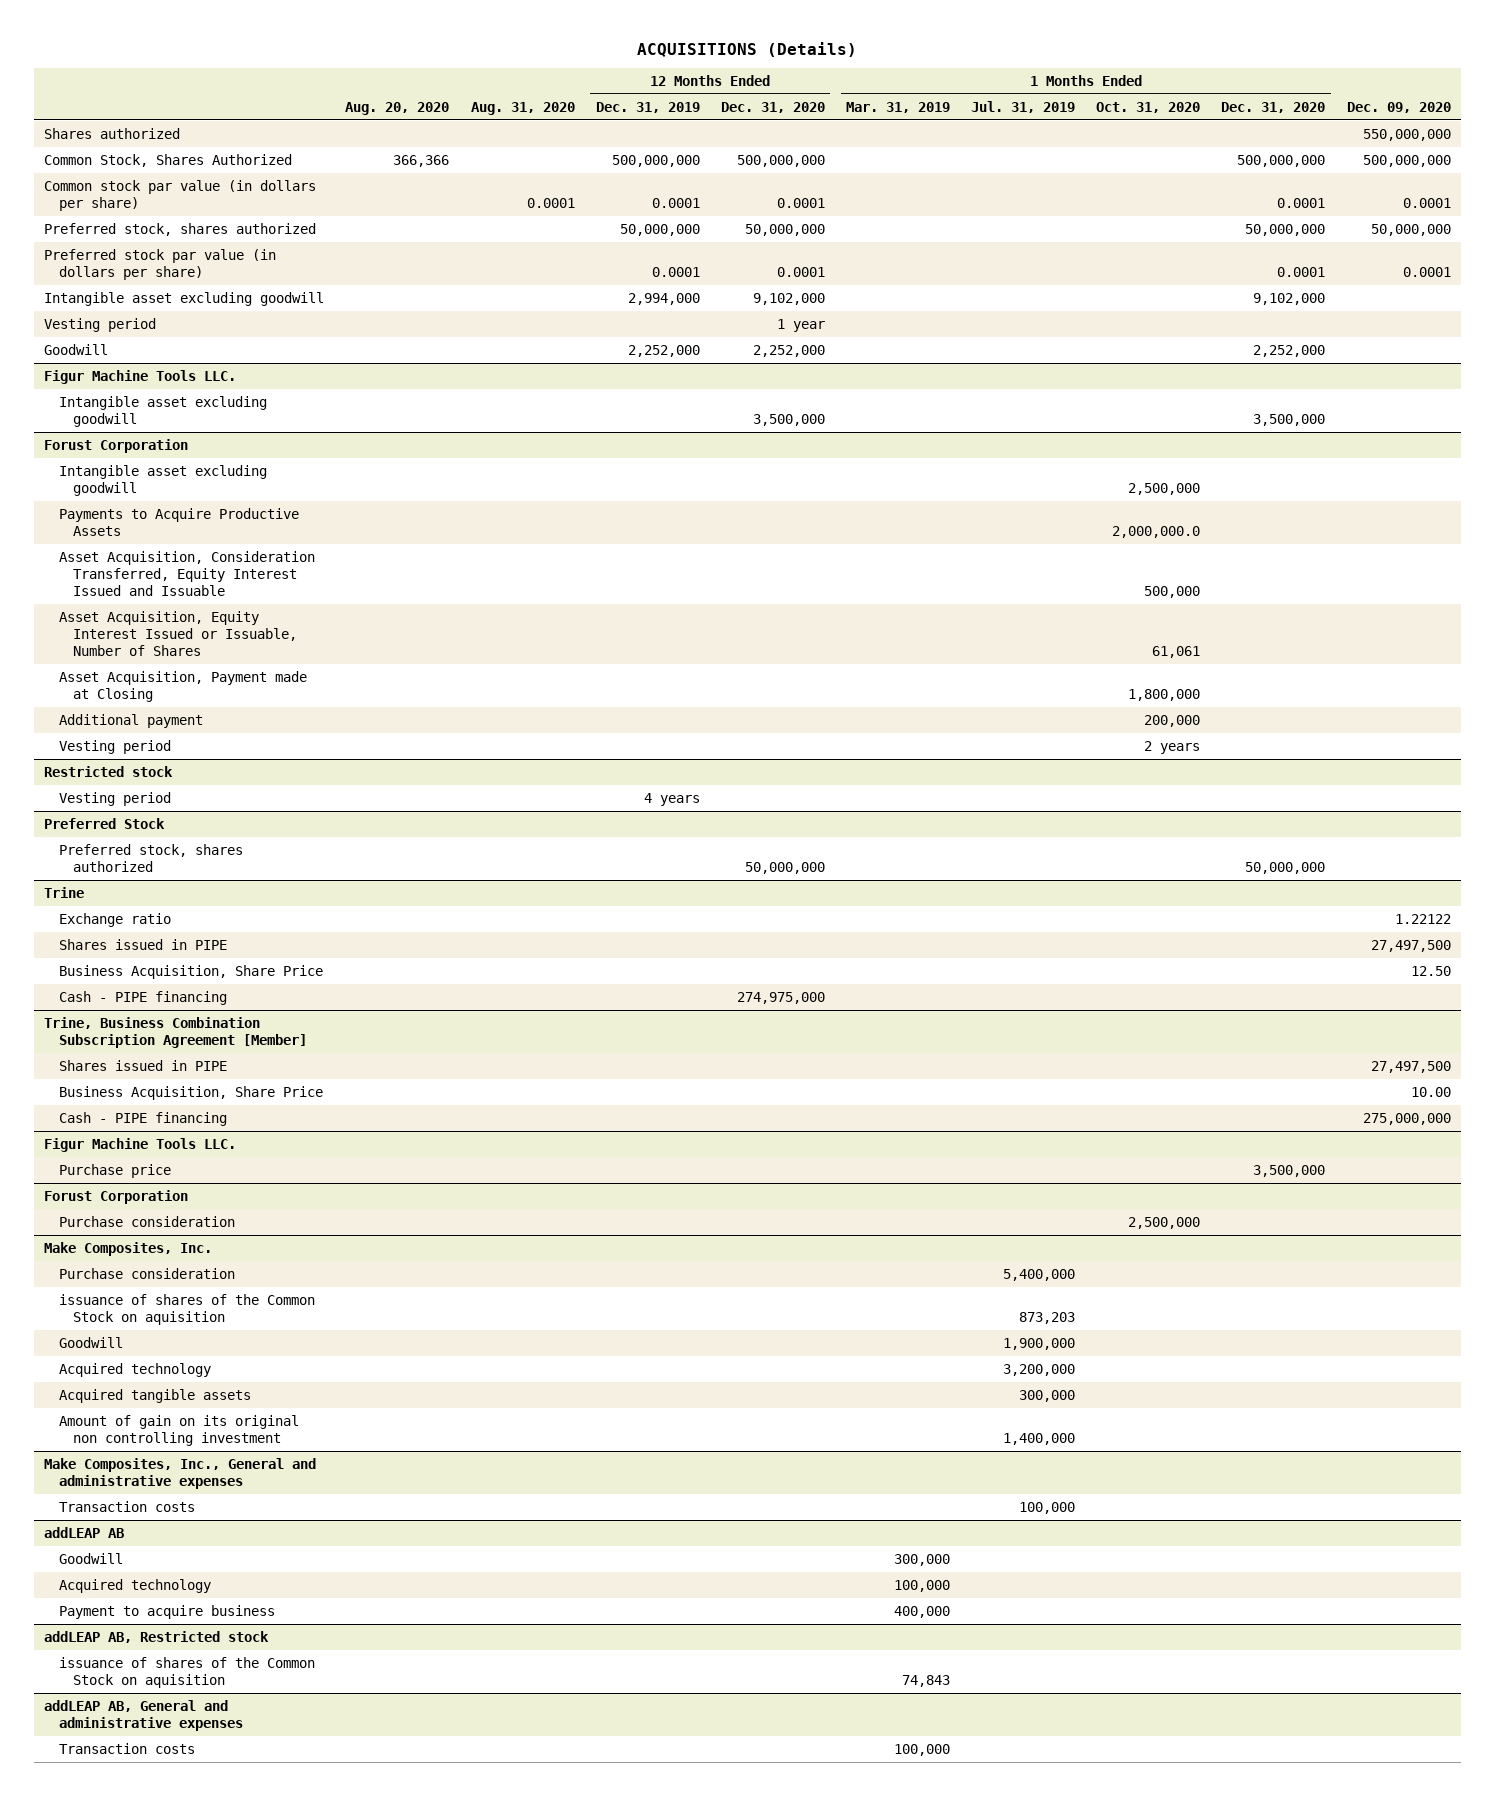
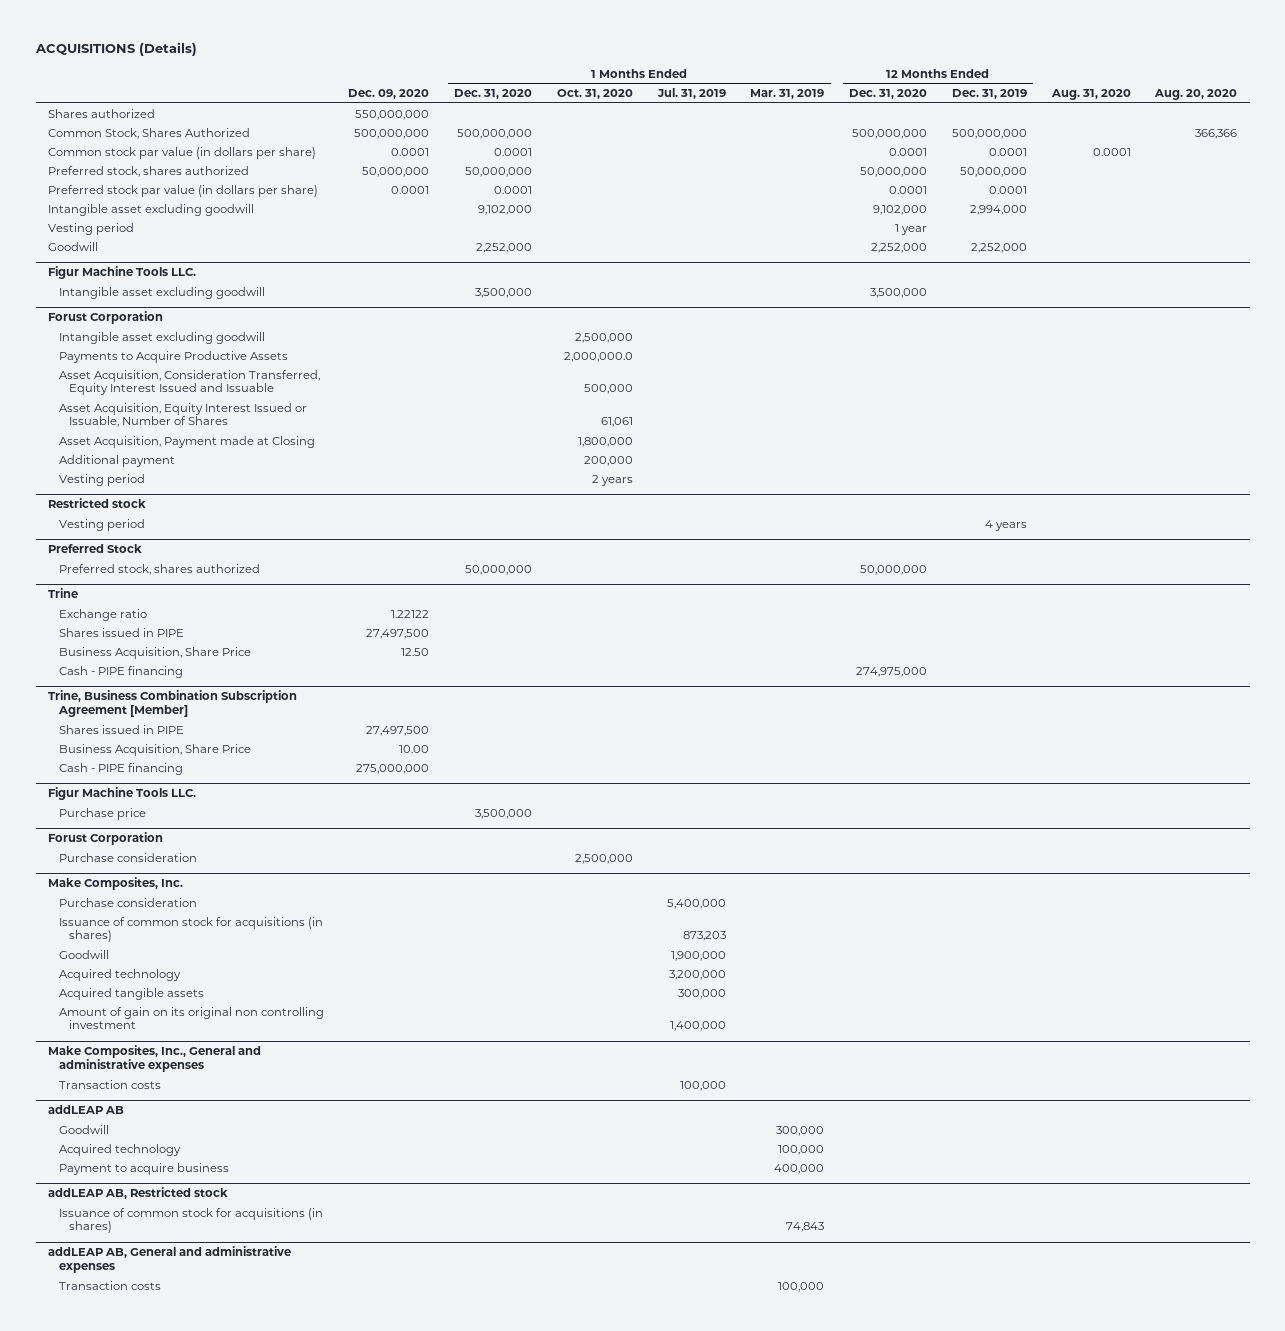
[58,1293,315,1325] issuance of shares of the Common Stock on aquisition -> [58,916,323,943] Issuance of common stock for acquisitions (in shares)
[58,1656,315,1688] issuance of shares of the Common Stock on aquisition -> [58,1207,323,1234] Issuance of common stock for acquisitions (in shares)

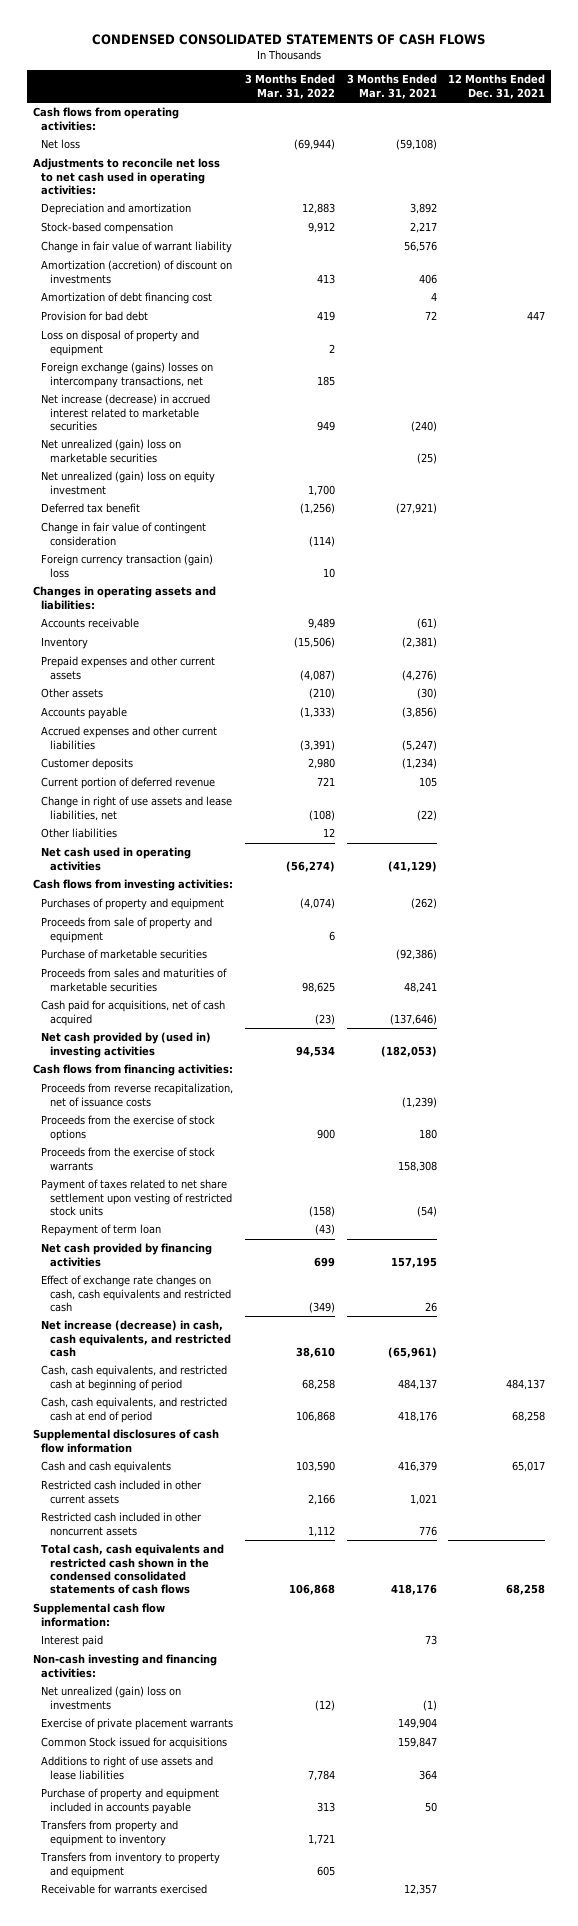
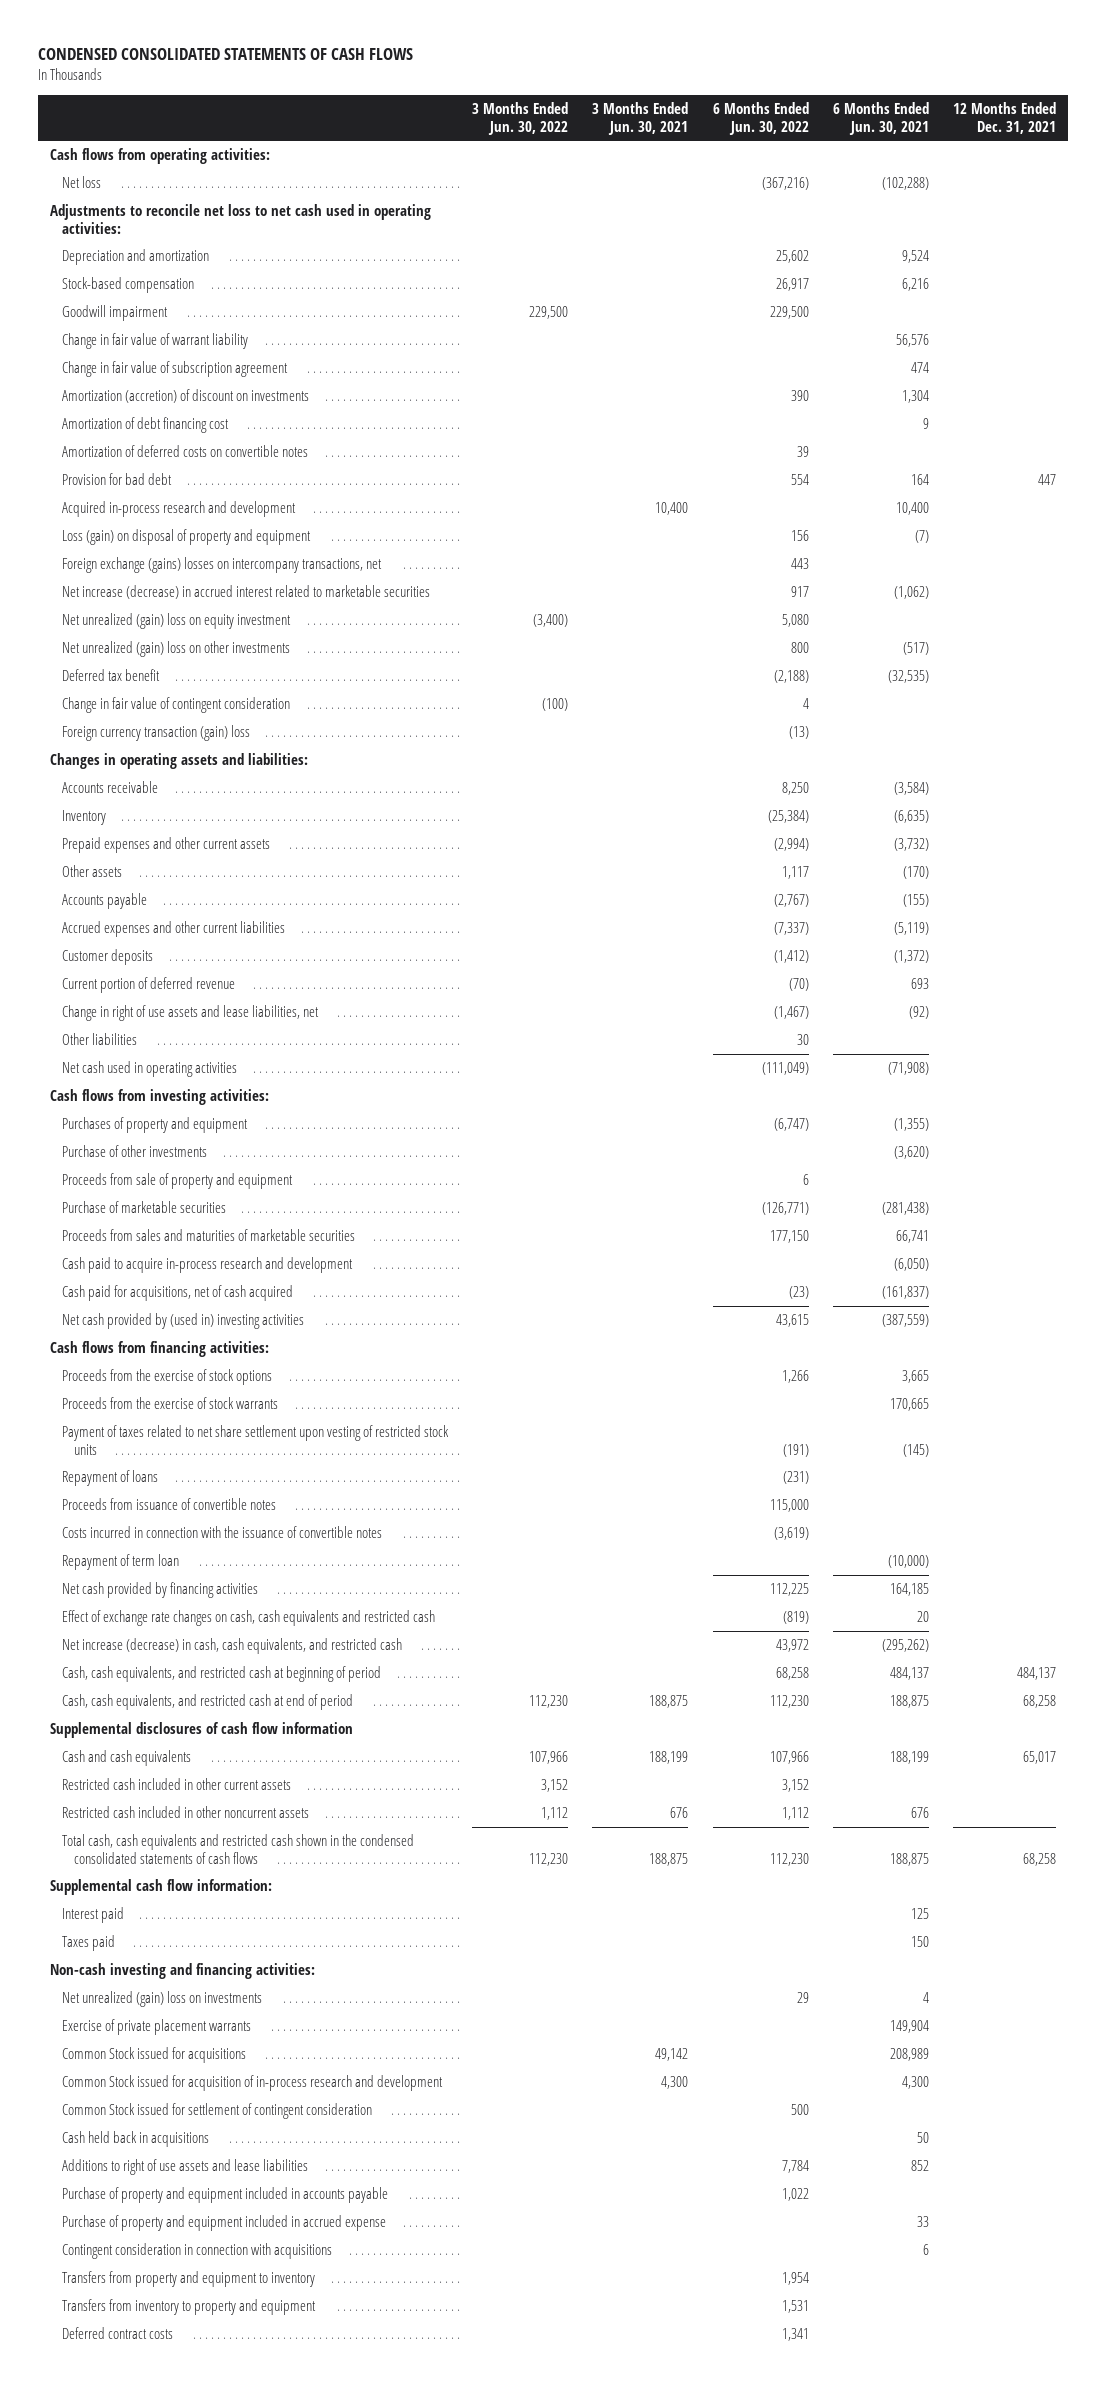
[245,74,336,99] 3 Months Ended Mar. 31, 2022 -> none
[346,74,437,99] 3 Months Ended Mar. 31, 2021 -> none
none -> [472,101,569,135] 3 Months Ended Jun. 30, 2022
none -> [592,101,689,135] 3 Months Ended Jun. 30, 2021
none -> [712,101,809,135] 6 Months Ended Jun. 30, 2022
none -> [832,101,929,135] 6 Months Ended Jun. 30, 2021
none -> [61,305,168,322] Goodwill impairment
none -> [61,361,288,378] Change in fair value of subscription agreement
none -> [61,445,308,458] Amortization of deferred costs on convertible notes
none -> [61,501,296,518] Acquired in-process research and development
[41,330,200,356] Loss on disposal of property and equipment -> [61,529,311,546] Loss (gain) on disposal of property and equipment
[41,439,182,463] Net unrealized (gain) loss on marketable securities -> none
none -> [61,641,290,658] Net unrealized (gain) loss on other investments
none -> [61,1145,207,1158] Purchase of other investments
none -> [61,1257,353,1274] Cash paid to acquire in-process research and development
[41,1083,234,1107] Proceeds from reverse recapitalization, net of issuance costs -> none
none -> [61,1470,158,1487] Repayment of loans
none -> [61,1498,276,1511] Proceeds from issuance of convertible notes
none -> [61,1526,382,1539] Costs incurred in connection with the issuance of convertible notes
none -> [61,1935,115,1952] Taxes paid
none -> [61,2075,443,2092] Common Stock issued for acquisition of in-process research and development
none -> [61,2103,372,2120] Common Stock issued for settlement of contingent consideration
none -> [61,2131,209,2148] Cash held back in acquisitions
none -> [61,2215,386,2232] Purchase of property and equipment included in accrued expense
none -> [61,2243,332,2260] Contingent consideration in connection with acquisitions
[41,1884,208,1895] Receivable for warrants exercised -> none
none -> [61,2327,173,2340] Deferred contract costs

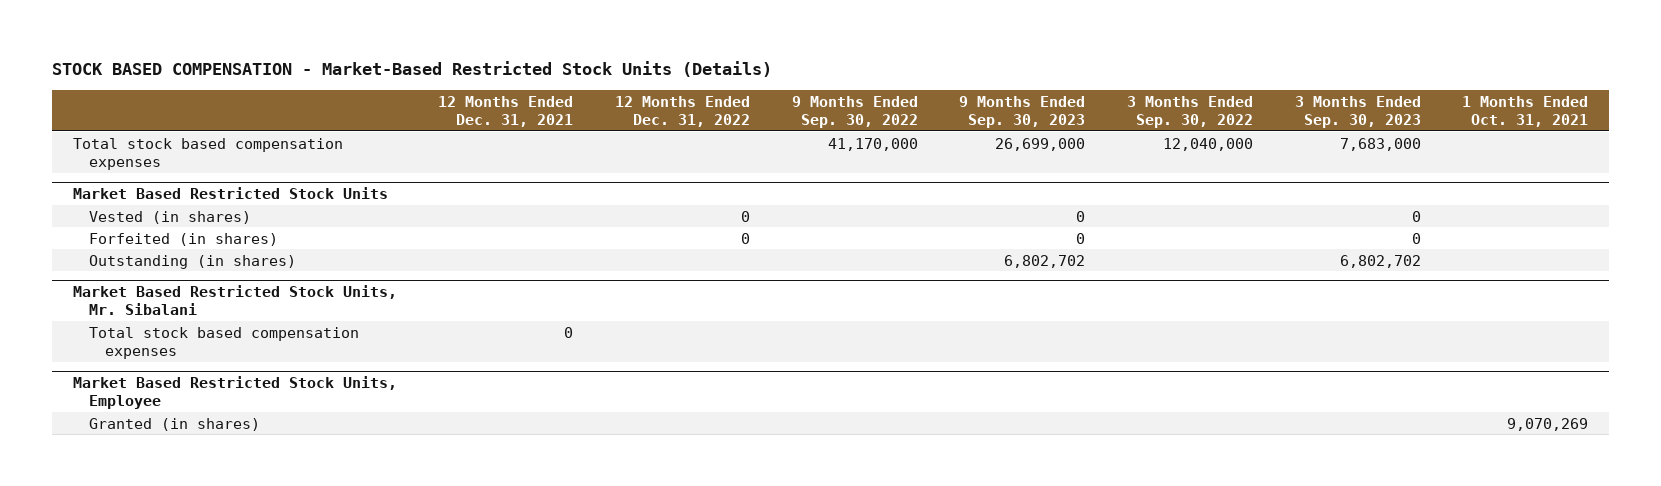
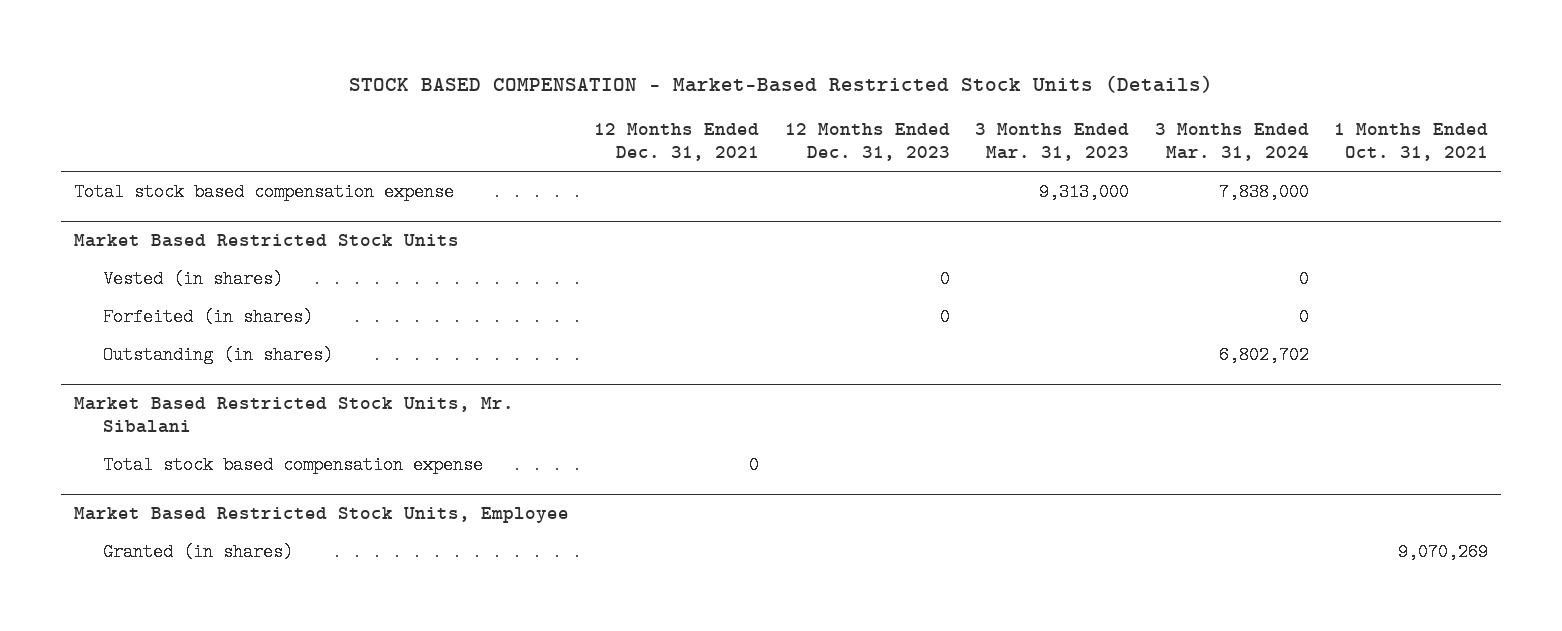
[615,95,751,127] 12 Months Ended Dec. 31, 2022 -> none
[791,95,918,128] 9 Months Ended Sep. 30, 2022 -> none
[959,95,1086,128] 9 Months Ended Sep. 30, 2023 -> none
[1127,95,1254,128] 3 Months Ended Sep. 30, 2022 -> none
[1294,95,1421,128] 3 Months Ended Sep. 30, 2023 -> none
none -> [784,123,950,162] 12 Months Ended Dec. 31, 2023
none -> [975,123,1130,162] 3 Months Ended Mar. 31, 2023
none -> [1154,123,1309,162] 3 Months Ended Mar. 31, 2024
[72,137,343,171] Total stock based compensation expenses -> [74,182,455,201] Total stock based compensation expense
[88,326,359,360] Total stock based compensation expenses -> [102,455,483,474] Total stock based compensation expense

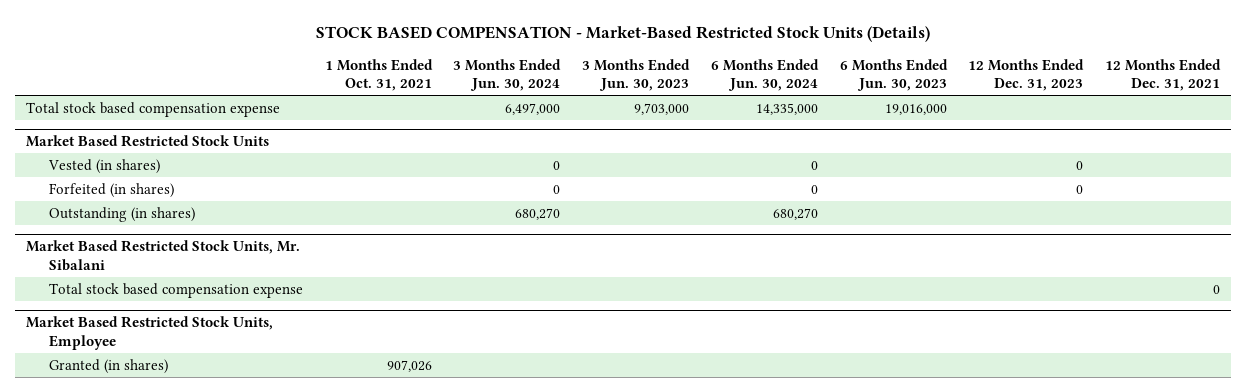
[975,123,1130,162] 3 Months Ended Mar. 31, 2023 -> none
[1154,123,1309,162] 3 Months Ended Mar. 31, 2024 -> none
none -> [453,58,562,92] 3 Months Ended Jun. 30, 2024
none -> [582,58,691,92] 3 Months Ended Jun. 30, 2023
none -> [710,58,819,92] 6 Months Ended Jun. 30, 2024
none -> [839,58,948,92] 6 Months Ended Jun. 30, 2023
[1398,542,1489,561] 9,070,269 -> [386,359,432,372] 907,026

